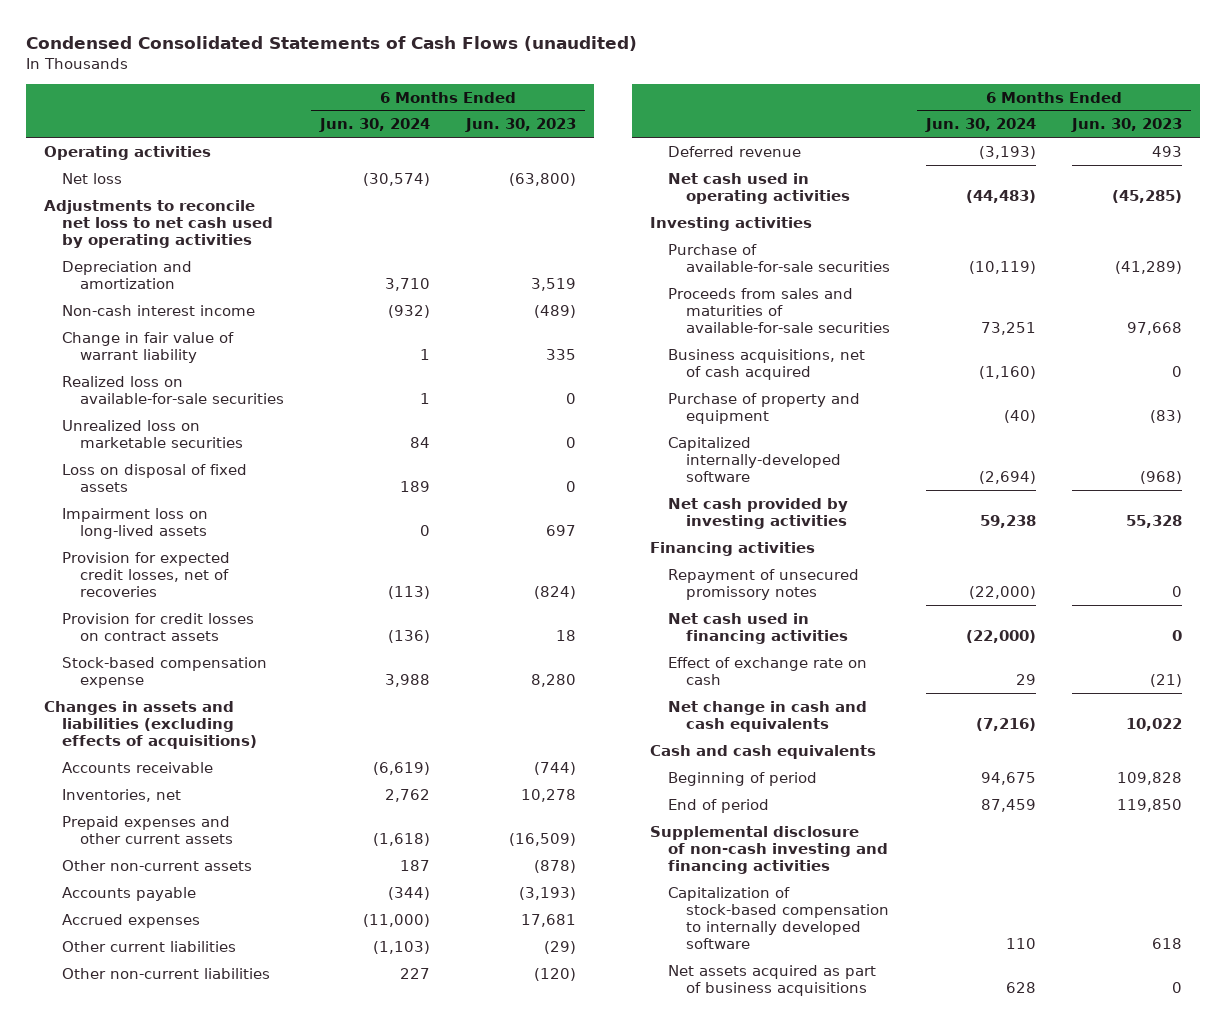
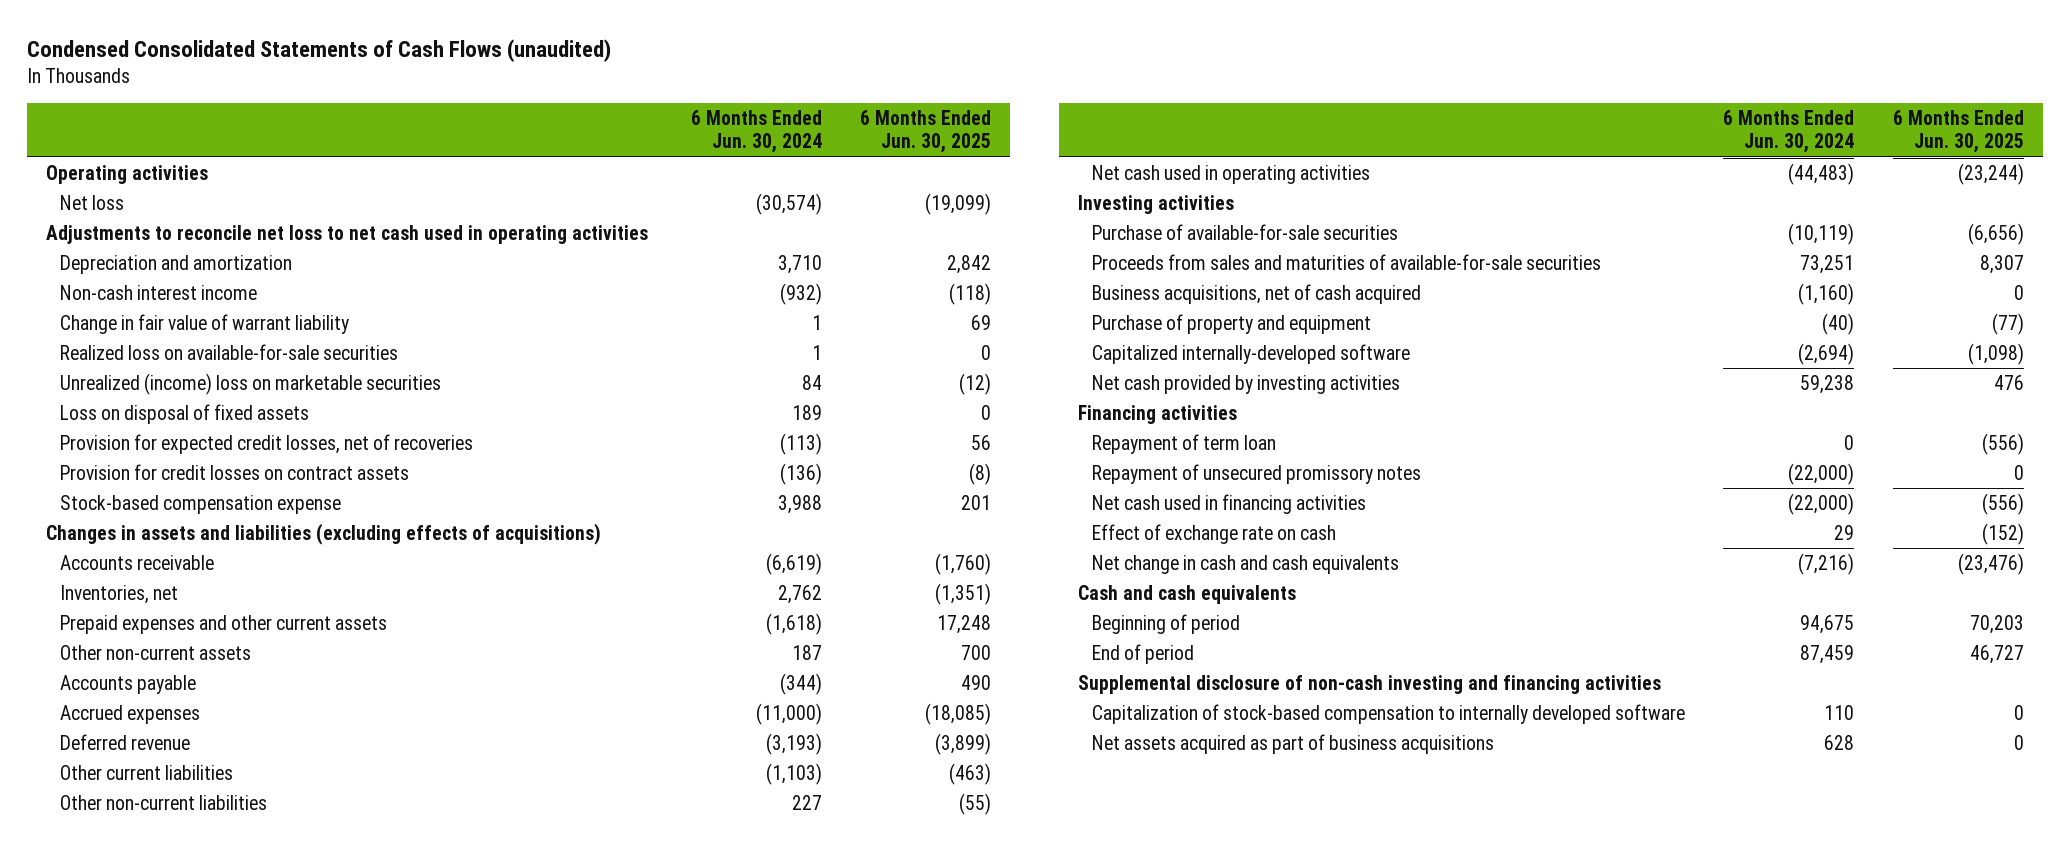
[465,118,577,133] Jun. 30, 2023 -> none
none -> [860,110,992,154] 6 Months Ended Jun. 30, 2025
[43,199,273,249] Adjustments to reconcile net loss to net cash used by operating activities -> [45,225,648,245] Adjustments to reconcile net loss to net cash used in operating activities
[61,419,243,448] Unrealized loss on marketable securities -> [59,373,441,396] Unrealized (income) loss on marketable securities
[61,507,208,539] Impairment loss on long-lived assets -> none
[667,145,801,157] Deferred revenue -> [59,734,190,751] Deferred revenue
none -> [1092,434,1277,455] Repayment of term loan

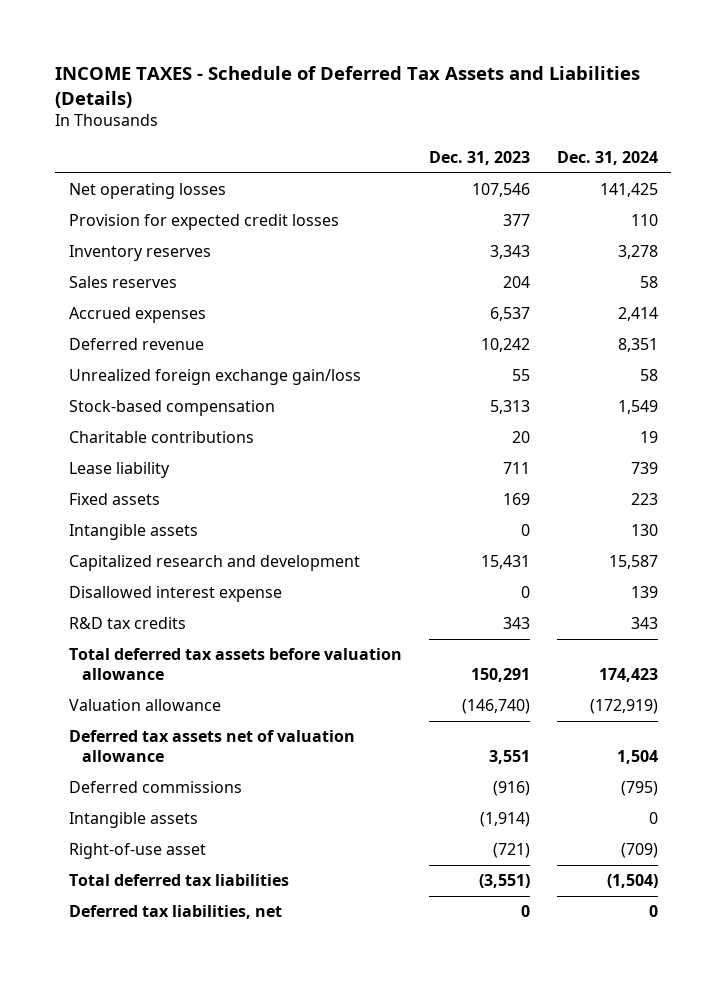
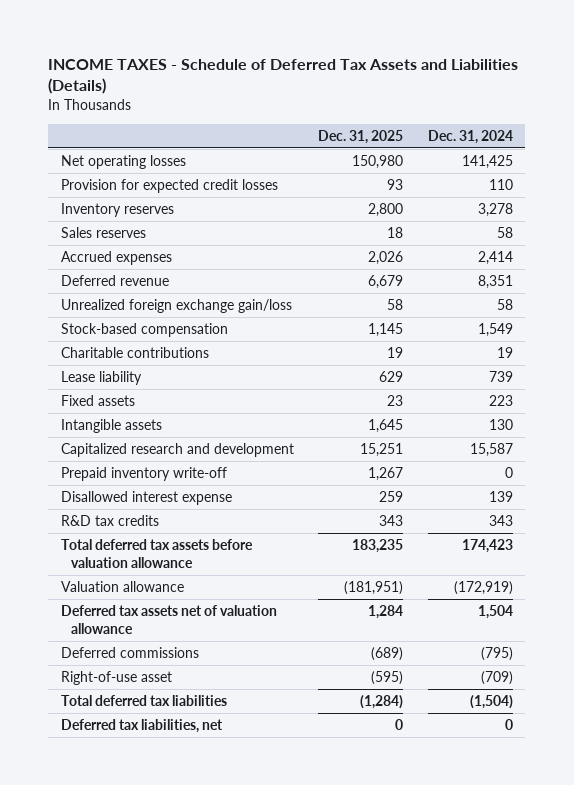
[428,151,530,166] Dec. 31, 2023 -> none
none -> [318,129,404,144] Dec. 31, 2025
none -> [60,466,227,481] Prepaid inventory write-off
[68,812,198,829] Intangible assets -> none

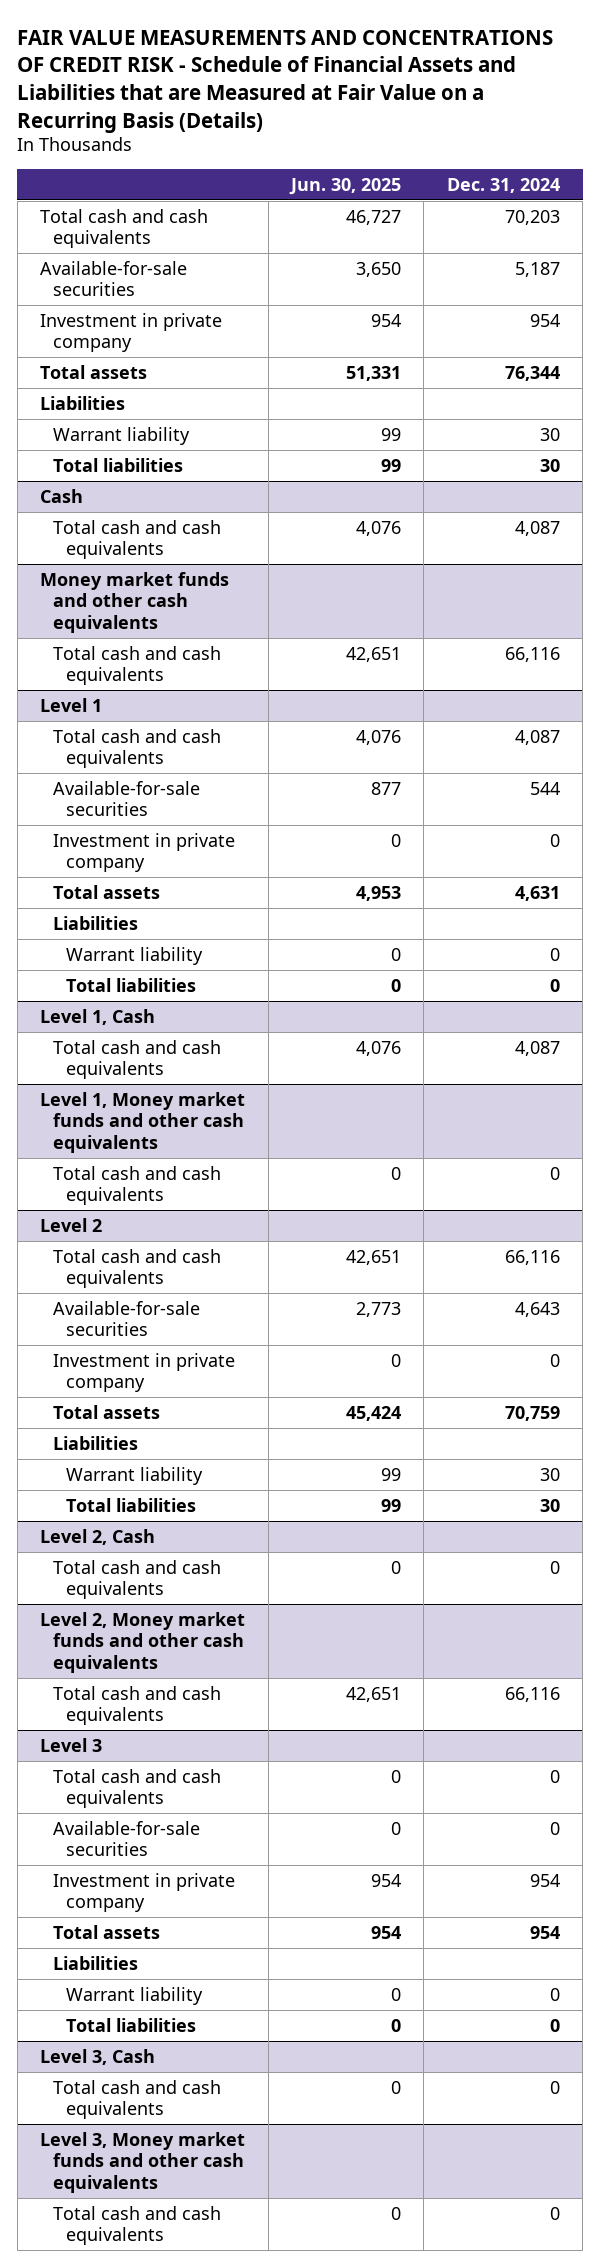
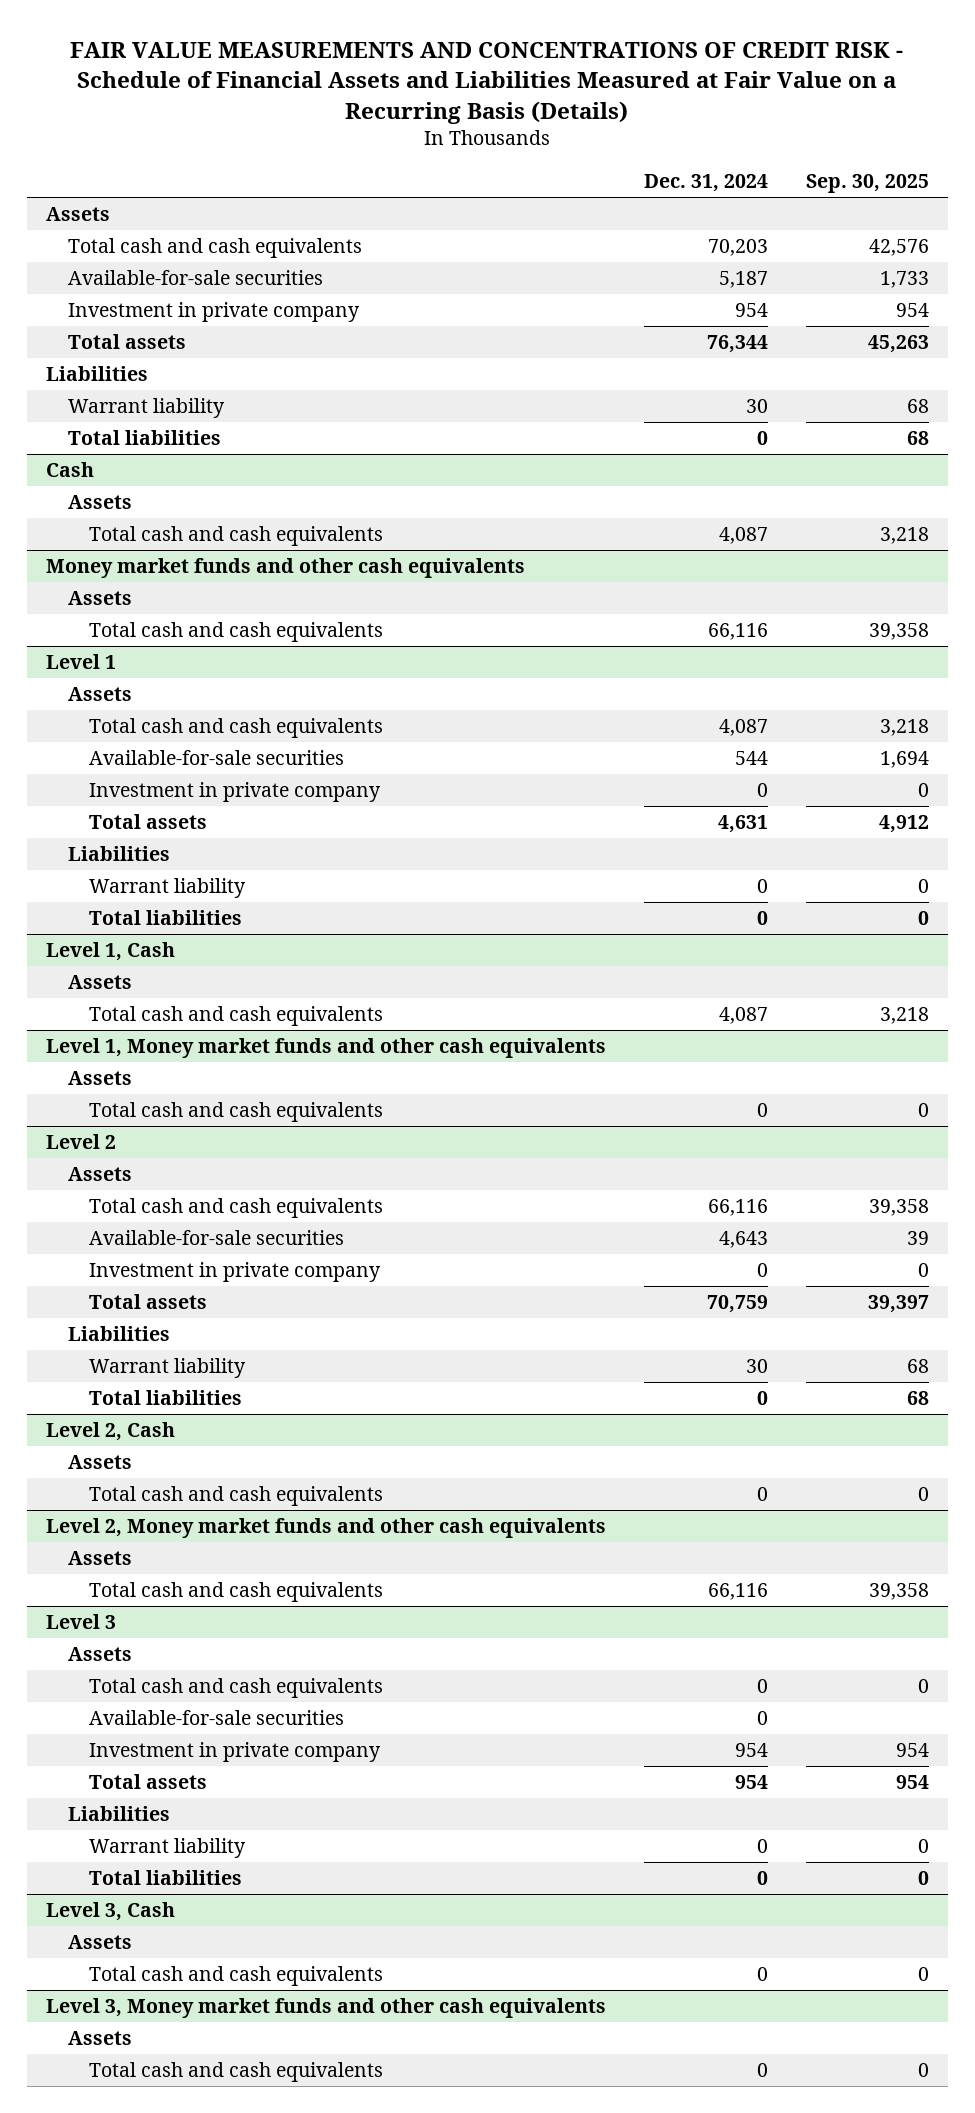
[17,29,554,133] FAIR VALUE MEASUREMENTS AND CONCENTRATIONS OF CREDIT RISK - Schedule of Financial Assets and Liabilities that are Measured at Fair Value on a Recurring Basis (Details) -> [70,41,904,124] FAIR VALUE MEASUREMENTS AND CONCENTRATIONS OF CREDIT RISK - Schedule of Financial Assets and Liabilities Measured at Fair Value on a Recurring Basis (Details)
[289,177,402,195] Jun. 30, 2025 -> none
none -> [805,174,929,194] Sep. 30, 2025
none -> [46,207,111,222] Assets
[539,458,560,472] 30 -> [756,431,768,446] 0
none -> [67,495,132,510] Assets
none -> [67,591,132,606] Assets
none -> [67,687,132,702] Assets
none -> [67,975,132,990] Assets
none -> [67,1071,132,1086] Assets
none -> [67,1167,132,1182] Assets
[539,1498,560,1512] 30 -> [756,1391,768,1406] 0
none -> [67,1455,132,1470] Assets
none -> [67,1551,132,1566] Assets
none -> [67,1647,132,1662] Assets
none -> [67,1935,132,1950] Assets
none -> [67,2031,132,2046] Assets

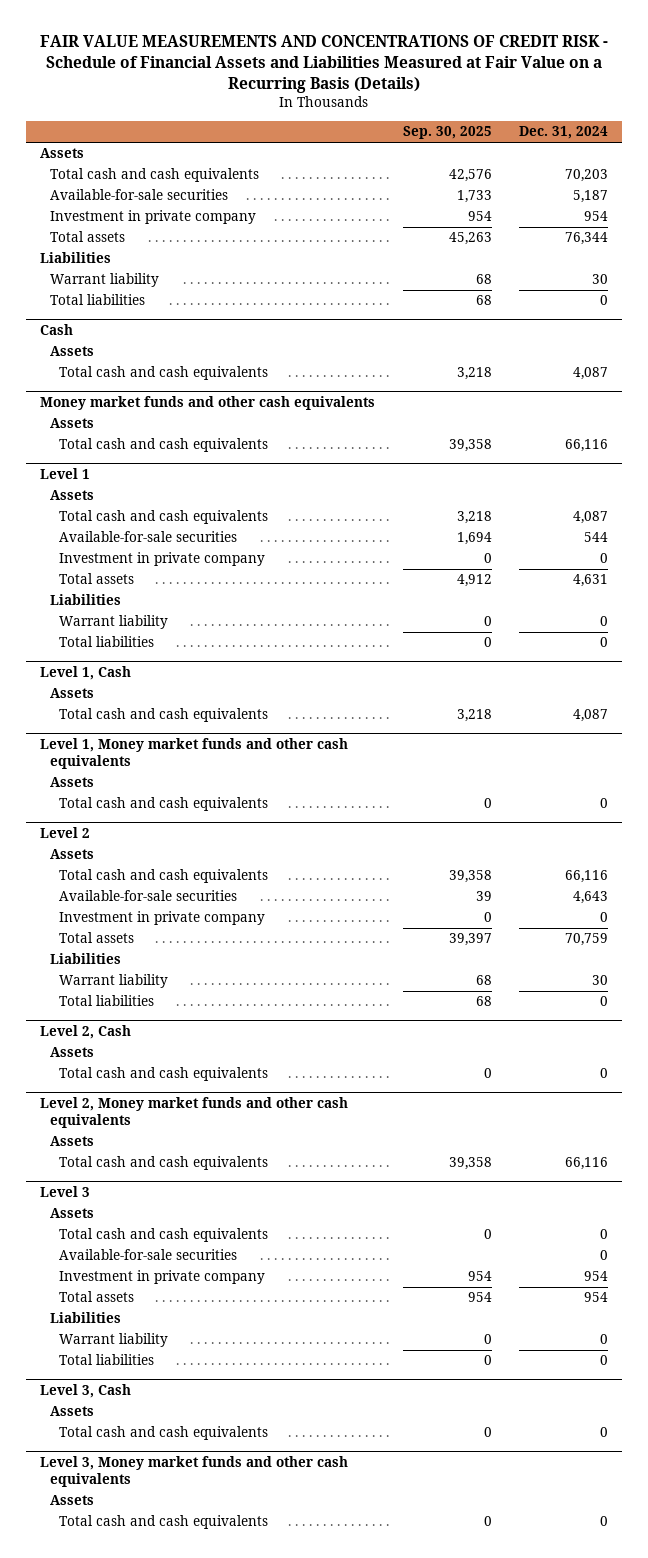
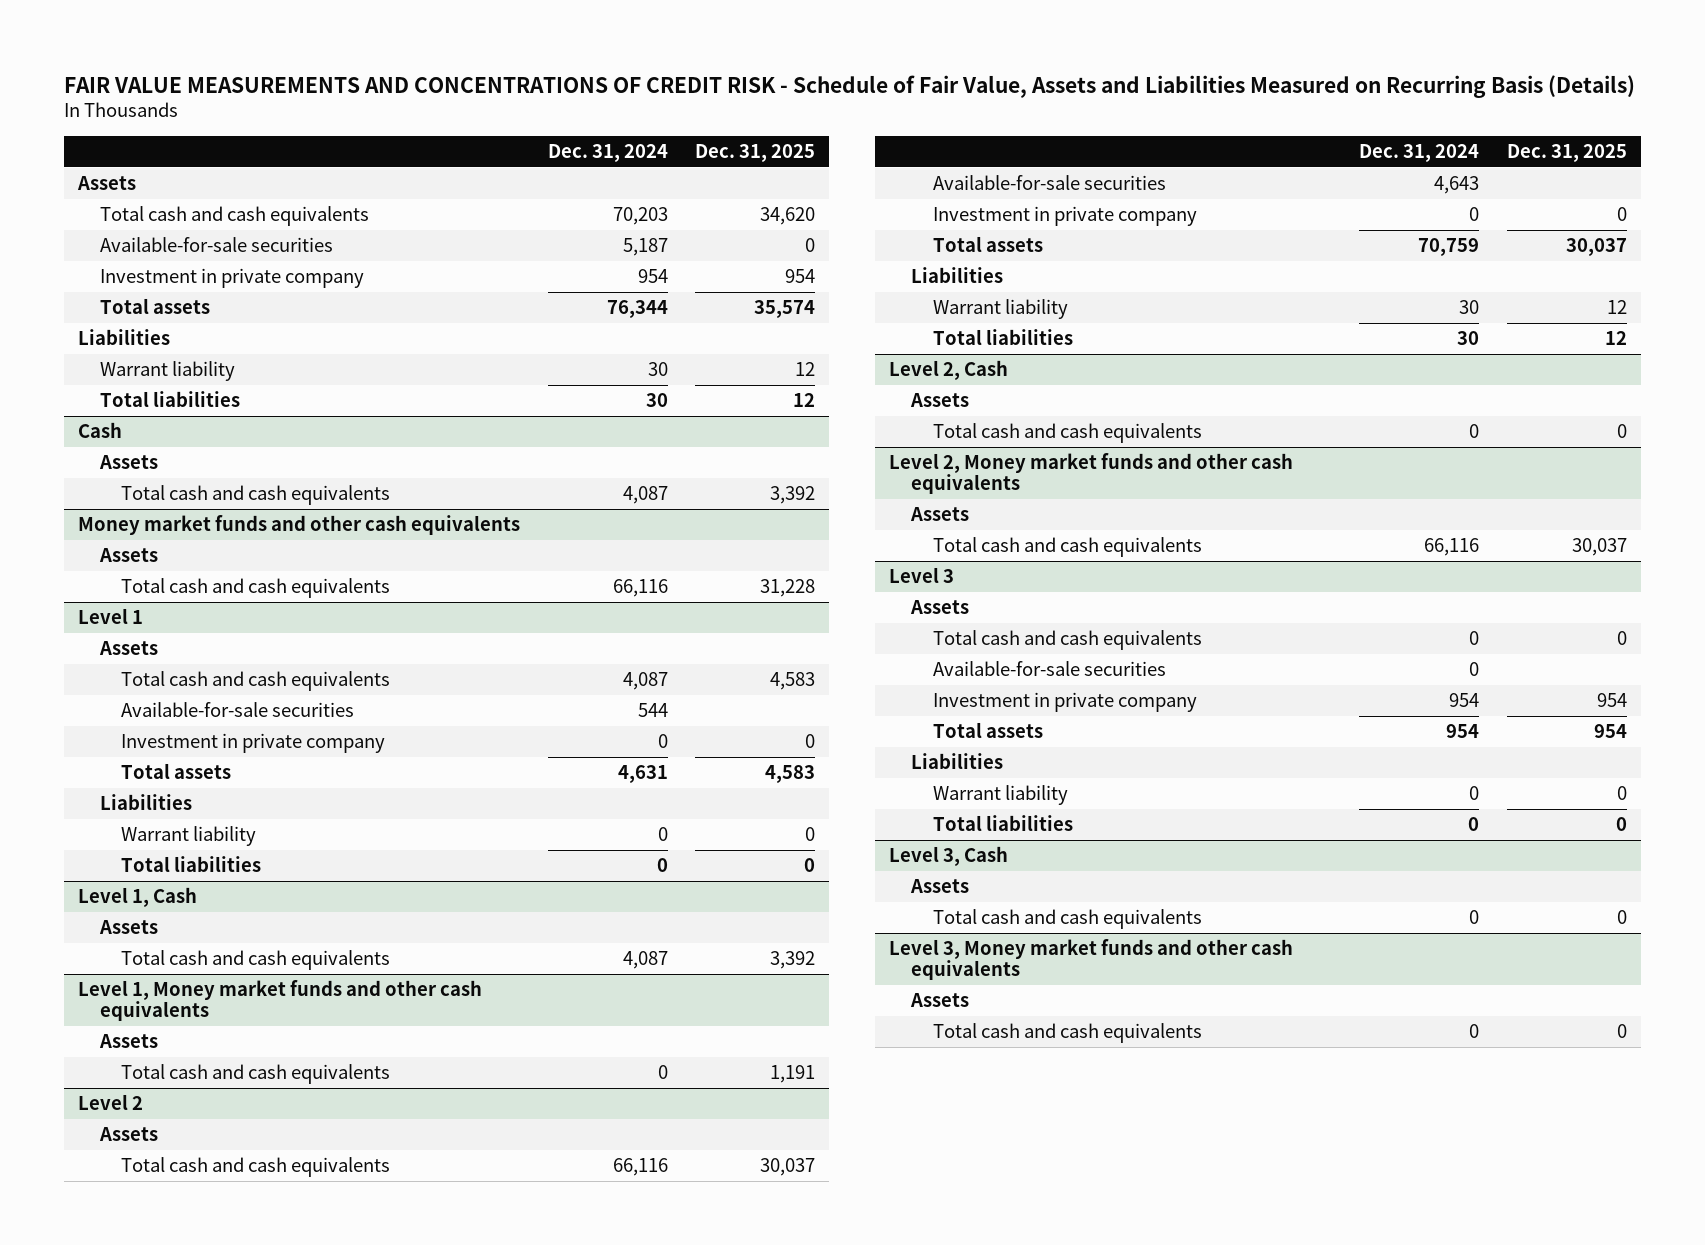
[40,35,609,94] FAIR VALUE MEASUREMENTS AND CONCENTRATIONS OF CREDIT RISK - Schedule of Financial Assets and Liabilities Measured at Fair Value on a Recurring Basis (Details) -> [63,74,1635,98] FAIR VALUE MEASUREMENTS AND CONCENTRATIONS OF CREDIT RISK - Schedule of Fair Value, Assets and Liabilities Measured on Recurring Basis (Details)
[402,126,492,140] Sep. 30, 2025 -> none
none -> [695,143,816,162] Dec. 31, 2025
[599,295,608,306] 0 -> [645,393,668,408] 30
[599,996,608,1007] 0 -> [1457,331,1480,346] 30

